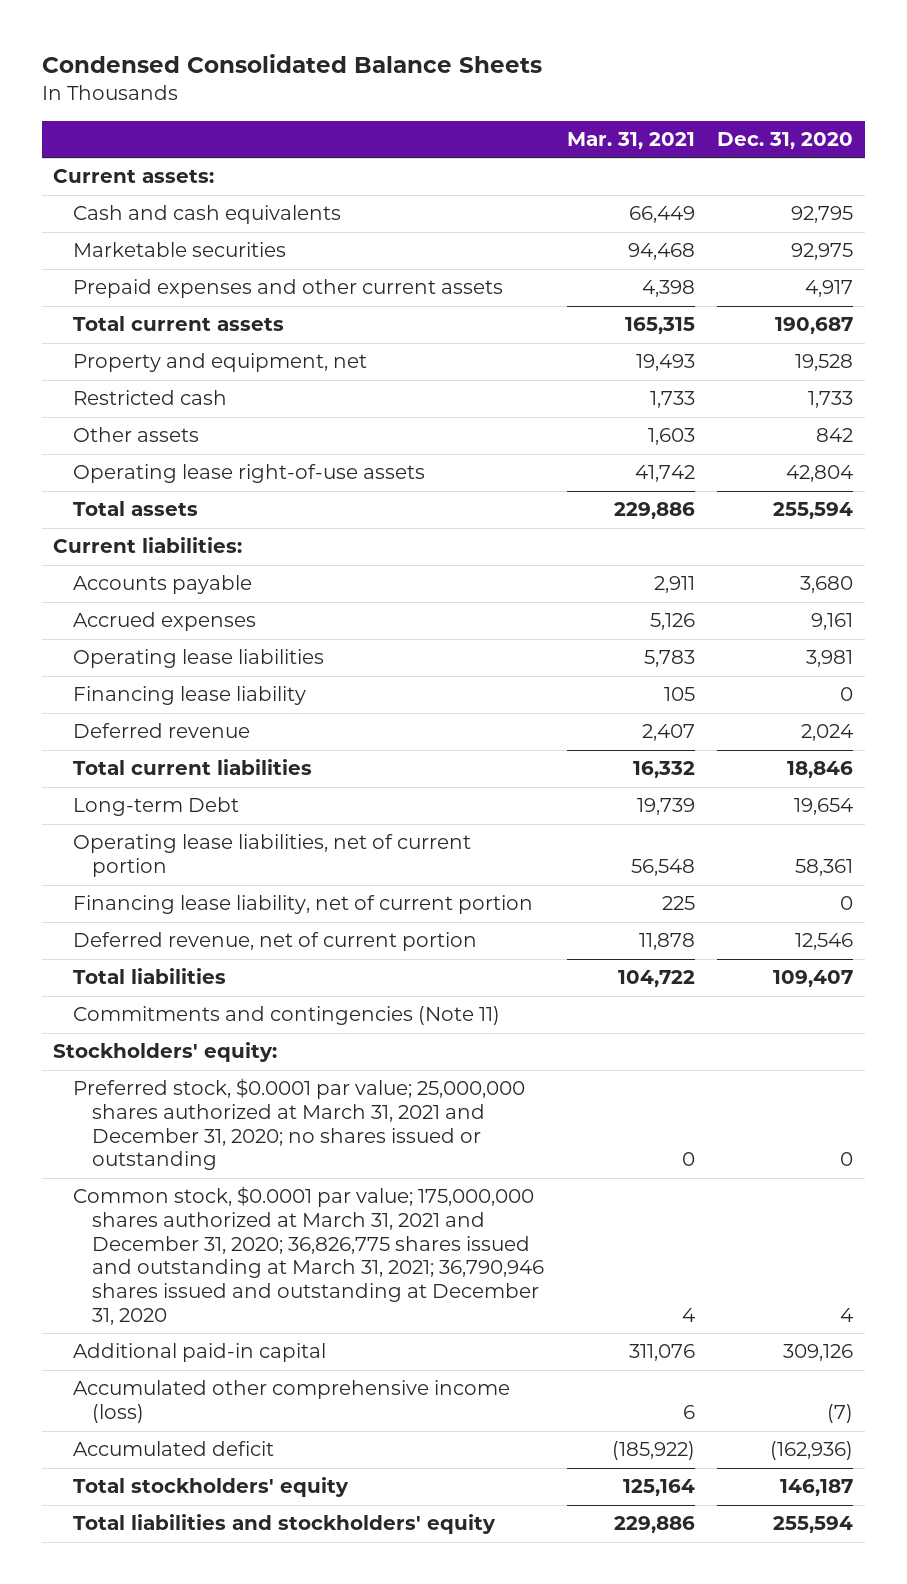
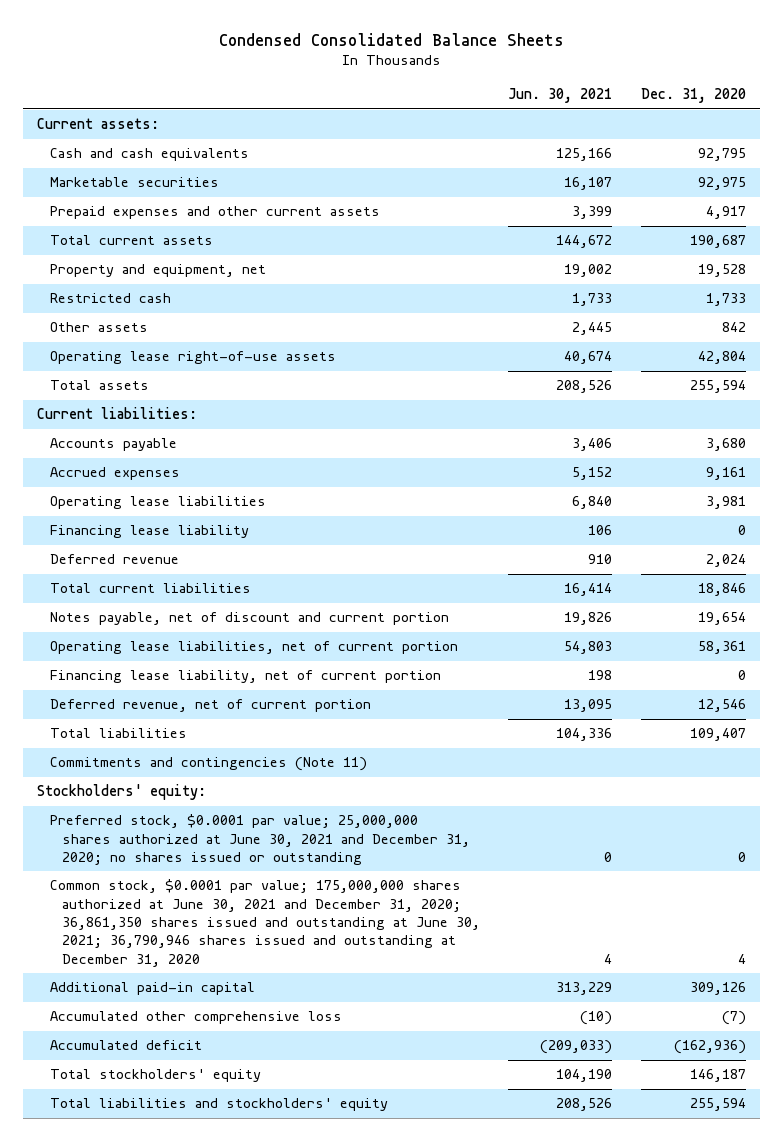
[566,132,695,150] Mar. 31, 2021 -> none
none -> [508,88,613,104] Jun. 30, 2021
[72,797,239,817] Long-term Debt -> [49,612,449,626] Notes payable, net of discount and current portion
[72,1078,525,1171] Preferred stock, $0.0001 par value; 25,000,000 shares authorized at March 31, 2021 and December 31, 2020; no shares issued or outstanding -> [49,814,470,866] Preferred stock, $0.0001 par value; 25,000,000 shares authorized at June 30, 2021 and December 31, 2020; no shares issued or outstanding
[72,1186,544,1325] Common stock, $0.0001 par value; 175,000,000 shares authorized at March 31, 2021 and December 31, 2020; 36,826,775 shares issued and outstanding at March 31, 2021; 36,790,946 shares issued and outstanding at December 31, 2020 -> [49,879,480,967] Common stock, $0.0001 par value; 175,000,000 shares authorized at June 30, 2021 and December 31, 2020; 36,861,350 shares issued and outstanding at June 30, 2021; 36,790,946 shares issued and outstanding at December 31, 2020
[72,1380,510,1424] Accumulated other comprehensive income (loss) -> [49,1011,342,1025] Accumulated other comprehensive loss

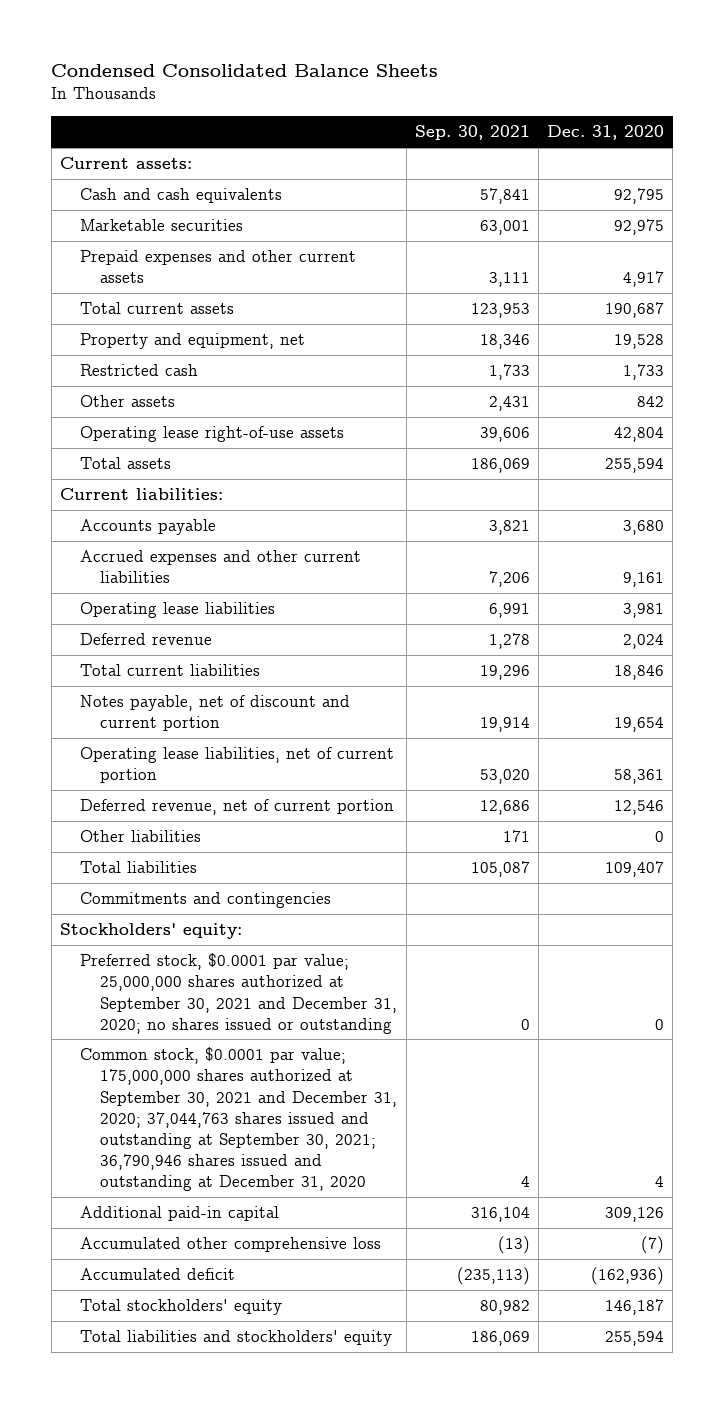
[508,88,613,104] Jun. 30, 2021 -> none
none -> [414,125,530,141] Sep. 30, 2021
[49,467,180,481] Accrued expenses -> [80,550,362,584] Accrued expenses and other current liabilities
[49,525,249,539] Financing lease liability -> none
[49,670,441,684] Financing lease liability, net of current portion -> none
none -> [80,830,202,843] Other liabilities
[49,757,367,772] Commitments and contingencies (Note 11) -> [80,892,332,909] Commitments and contingencies
[49,814,470,866] Preferred stock, $0.0001 par value; 25,000,000 shares authorized at June 30, 2021 and December 31, 2020; no shares issued or outstanding -> [80,953,398,1034] Preferred stock, $0.0001 par value; 25,000,000 shares authorized at September 30, 2021 and December 31, 2020; no shares issued or outstanding
[49,879,480,967] Common stock, $0.0001 par value; 175,000,000 shares authorized at June 30, 2021 and December 31, 2020; 36,861,350 shares issued and outstanding at June 30, 2021; 36,790,946 shares issued and outstanding at December 31, 2020 -> [80,1047,398,1191] Common stock, $0.0001 par value; 175,000,000 shares authorized at September 30, 2021 and December 31, 2020; 37,044,763 shares issued and outstanding at September 30, 2021; 36,790,946 shares issued and outstanding at December 31, 2020

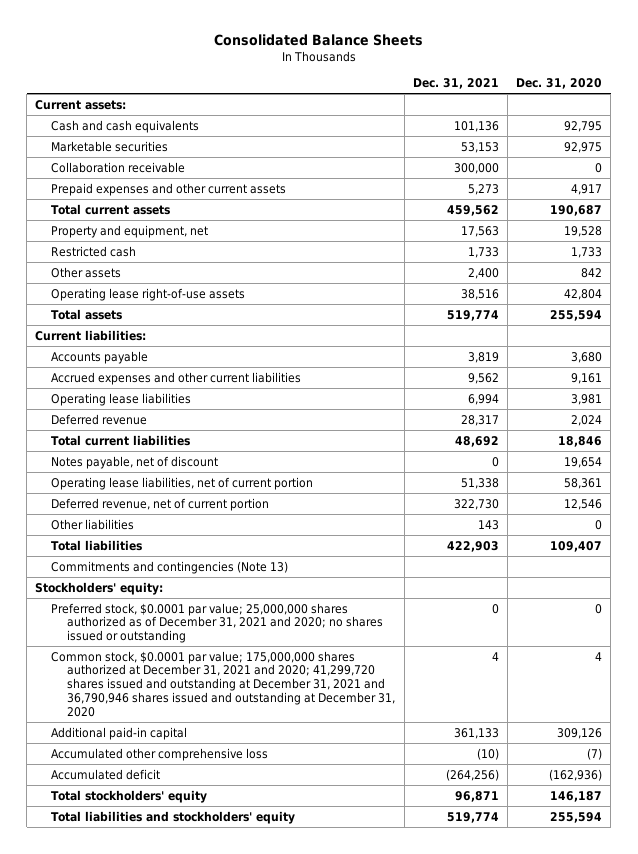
[51,63,439,77] Condensed Consolidated Balance Sheets -> [213,33,423,46] Consolidated Balance Sheets
[414,125,530,141] Sep. 30, 2021 -> none
none -> [412,78,499,90] Dec. 31, 2021
none -> [51,161,186,173] Collaboration receivable
[80,695,351,732] Notes payable, net of discount and current portion -> [51,455,219,469] Notes payable, net of discount
[80,892,332,909] Commitments and contingencies -> [51,560,289,574] Commitments and contingencies (Note 13)
[80,953,398,1034] Preferred stock, $0.0001 par value; 25,000,000 shares authorized at September 30, 2021 and December 31, 2020; no shares issued or outstanding -> [51,602,384,644] Preferred stock, $0.0001 par value; 25,000,000 shares authorized as of December 31, 2021 and 2020; no shares issued or outstanding
[80,1047,398,1191] Common stock, $0.0001 par value; 175,000,000 shares authorized at September 30, 2021 and December 31, 2020; 37,044,763 shares issued and outstanding at September 30, 2021; 36,790,946 shares issued and outstanding at December 31, 2020 -> [51,650,396,718] Common stock, $0.0001 par value; 175,000,000 shares authorized at December 31, 2021 and 2020; 41,299,720 shares issued and outstanding at December 31, 2021 and 36,790,946 shares issued and outstanding at December 31, 2020

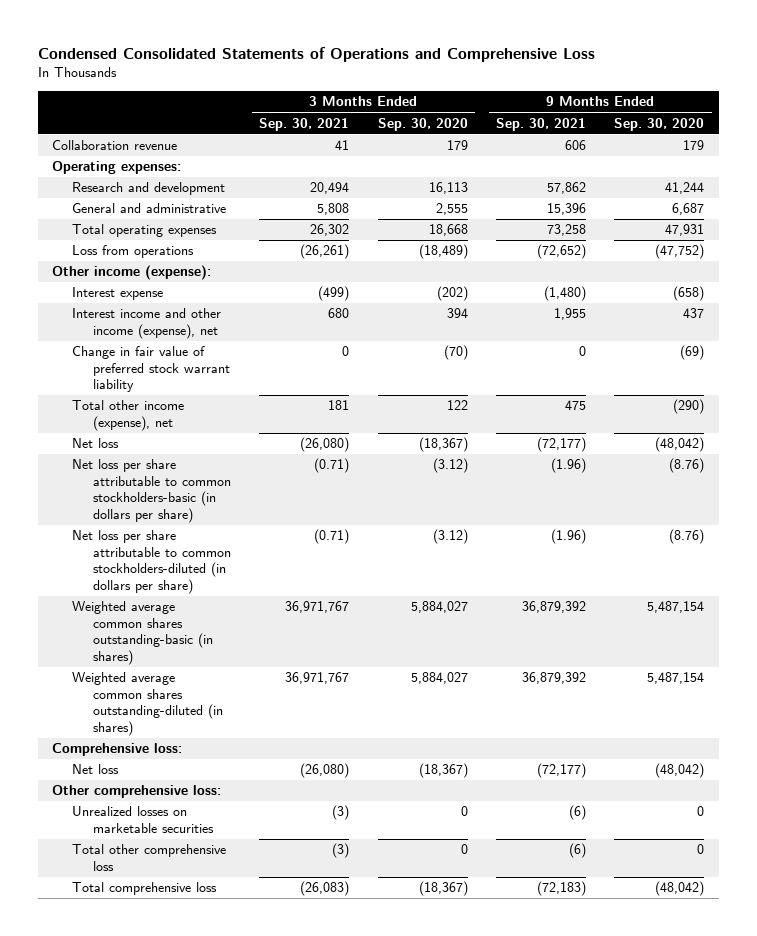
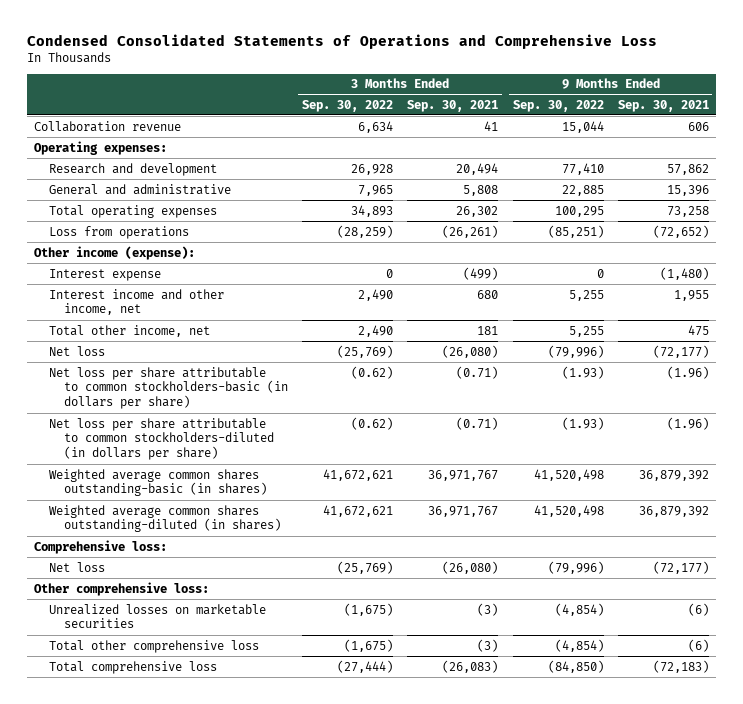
[377,117,468,131] Sep. 30, 2020 -> none
[614,117,705,131] Sep. 30, 2020 -> none
none -> [301,99,393,112] Sep. 30, 2022
none -> [512,99,604,112] Sep. 30, 2022
[72,346,230,393] Change in fair value of preferred stock warrant liability -> none
[72,308,222,339] Interest income and other income (expense), net -> [48,288,224,316] Interest income and other income, net
[72,400,185,431] Total other income (expense), net -> [48,324,210,337] Total other income, net

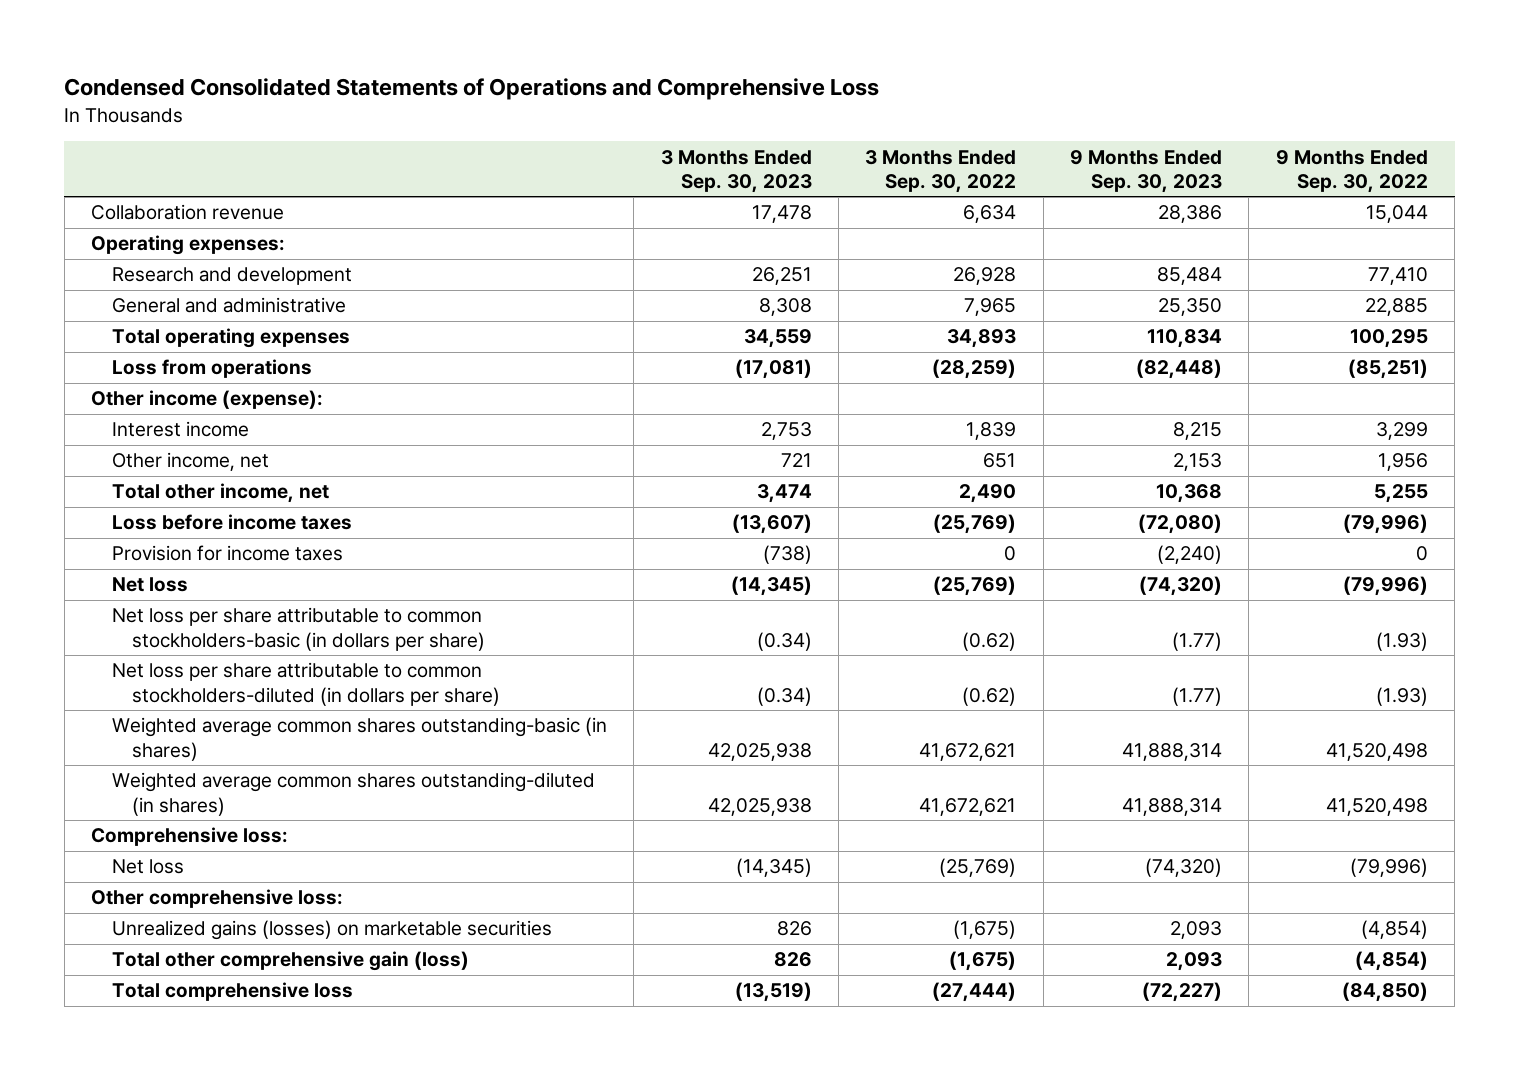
[407,99,499,112] Sep. 30, 2021 -> none
[617,99,709,112] Sep. 30, 2021 -> none
none -> [660,149,812,193] 3 Months Ended Sep. 30, 2023
none -> [1069,149,1222,193] 9 Months Ended Sep. 30, 2023
[48,268,161,281] Interest expense -> none
none -> [111,421,249,438] Interest income
[48,288,224,316] Interest income and other income, net -> [111,452,269,472] Other income, net
[357,288,393,301] 2,490 -> [983,453,1017,469] 651
[568,289,604,301] 5,255 -> [1377,453,1428,472] 1,956
none -> [111,514,352,531] Loss before income taxes
none -> [111,545,343,562] Provision for income taxes
[48,603,266,629] Unrealized losses on marketable securities -> [111,920,552,941] Unrealized gains (losses) on marketable securities
[48,639,259,653] Total other comprehensive loss -> [111,951,469,972] Total other comprehensive gain (loss)

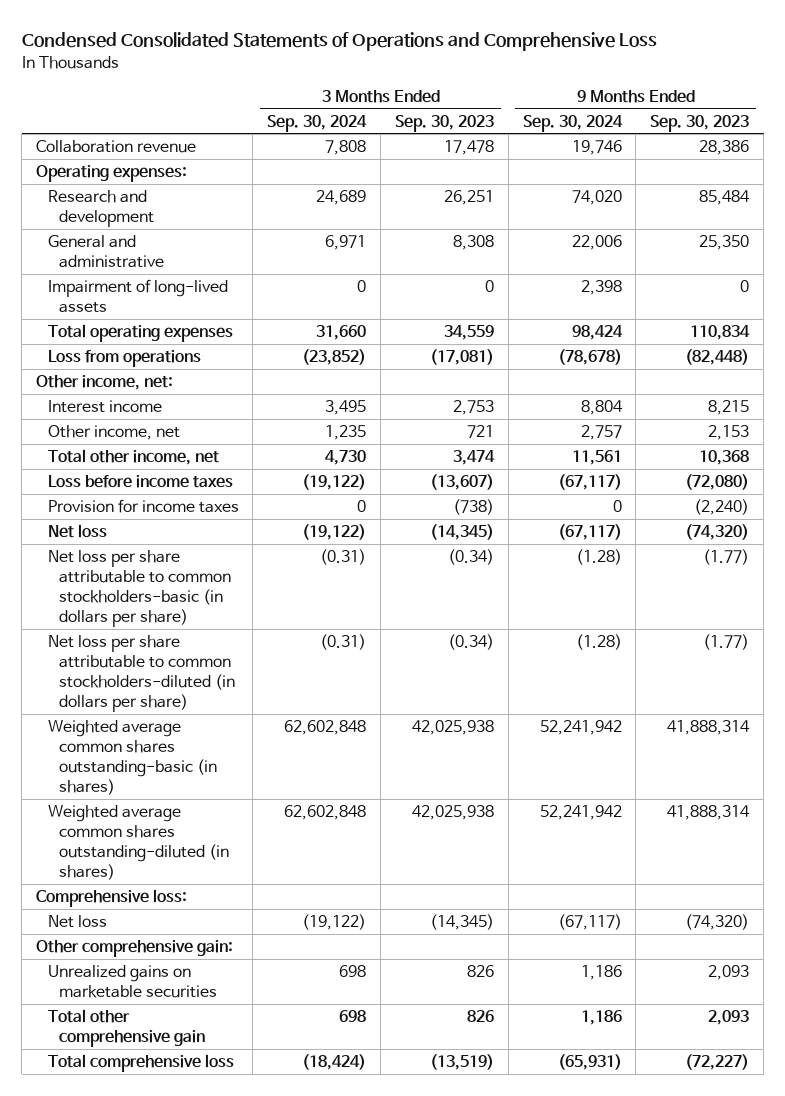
[865,149,1017,193] 3 Months Ended Sep. 30, 2022 -> none
[1275,149,1428,193] 9 Months Ended Sep. 30, 2022 -> none
none -> [267,114,368,132] Sep. 30, 2024
none -> [522,114,623,132] Sep. 30, 2024
none -> [47,279,228,314] Impairment of long-lived assets
[91,390,324,410] Other income (expense): -> [36,375,174,391] Other income, net:
[91,889,344,909] Other comprehensive loss: -> [36,940,234,958] Other comprehensive gain:
[111,920,552,941] Unrealized gains (losses) on marketable securities -> [47,965,217,999] Unrealized gains on marketable securities
[111,951,469,972] Total other comprehensive gain (loss) -> [47,1009,205,1048] Total other comprehensive gain

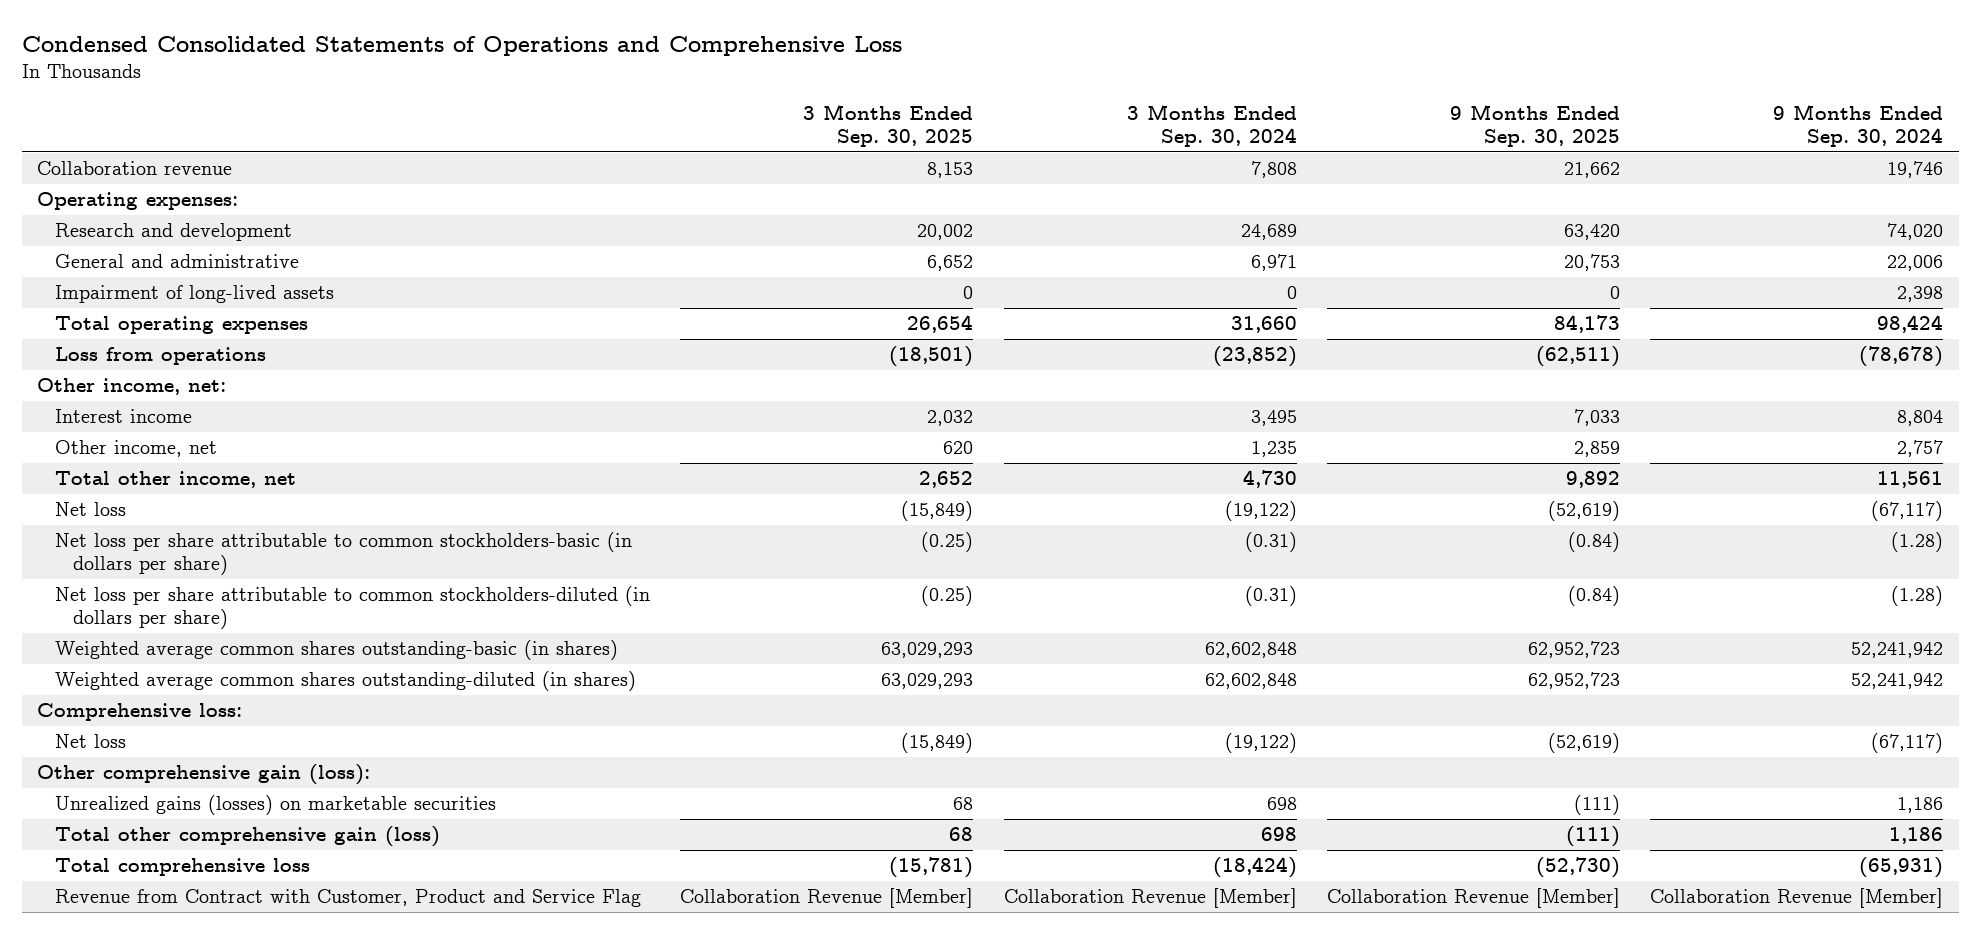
[394,114,494,132] Sep. 30, 2023 -> none
[650,114,750,132] Sep. 30, 2023 -> none
none -> [803,103,974,147] 3 Months Ended Sep. 30, 2025
none -> [1449,103,1620,147] 9 Months Ended Sep. 30, 2025
[47,475,233,489] Loss before income taxes -> none
[47,499,239,514] Provision for income taxes -> none
[36,940,234,958] Other comprehensive gain: -> [36,764,370,786] Other comprehensive gain (loss):
[47,965,217,999] Unrealized gains on marketable securities -> [54,795,496,816] Unrealized gains (losses) on marketable securities
[47,1009,205,1048] Total other comprehensive gain -> [54,826,440,848] Total other comprehensive gain (loss)
none -> [54,889,641,908] Revenue from Contract with Customer, Product and Service Flag

